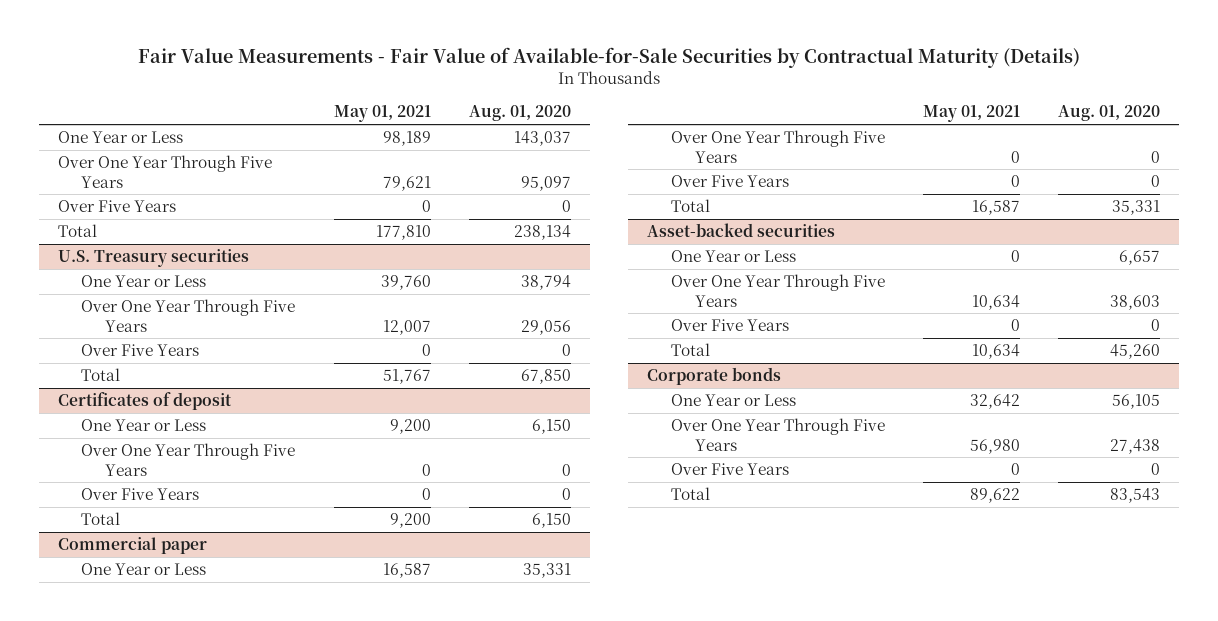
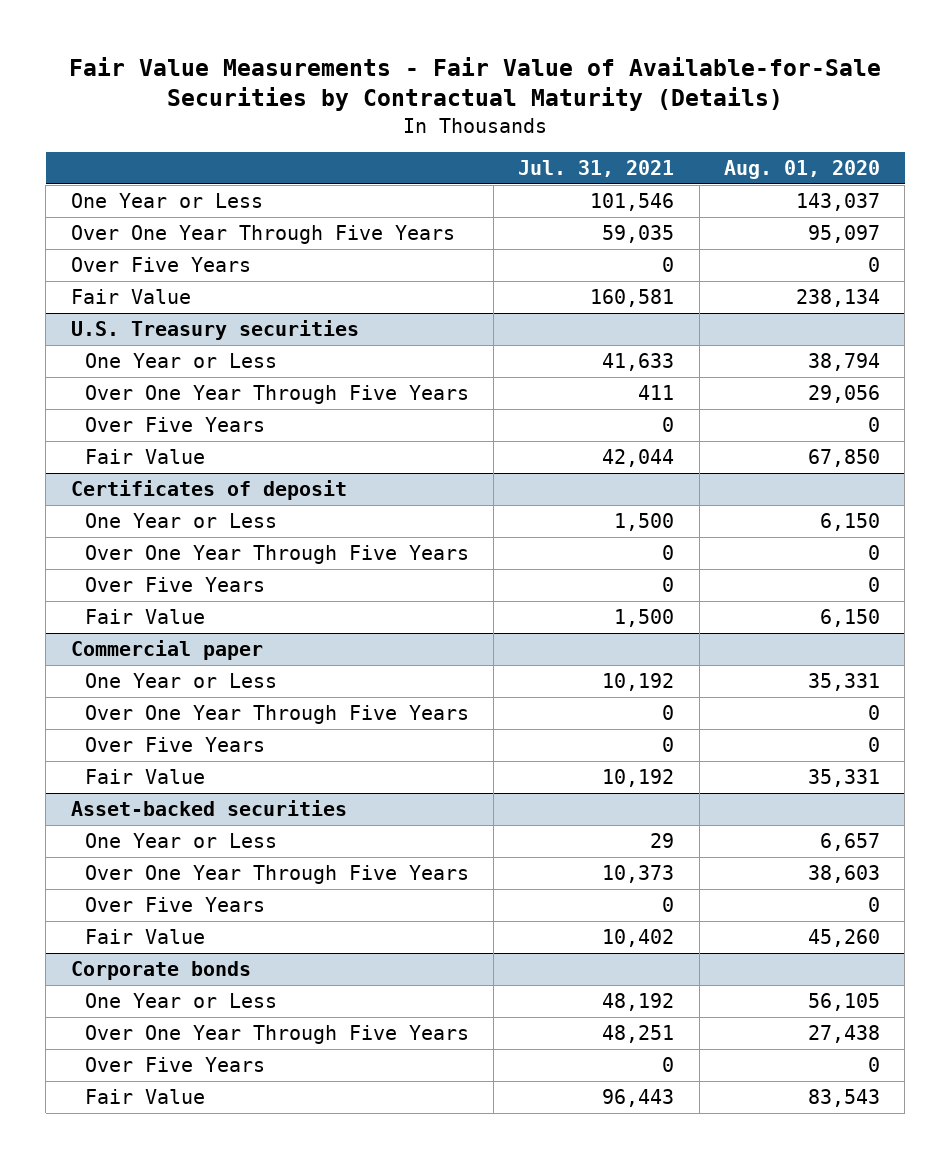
[333,105,431,123] May 01, 2021 -> none
none -> [518,160,675,178] Jul. 31, 2021
[57,224,97,238] Total -> [70,289,191,305] Fair Value
[81,368,121,382] Total -> [84,449,205,465] Fair Value
[81,512,121,526] Total -> [84,609,205,625] Fair Value
[671,199,711,213] Total -> [84,769,205,785] Fair Value
[671,343,711,357] Total -> [84,929,205,945] Fair Value
[671,487,711,501] Total -> [84,1089,205,1105] Fair Value

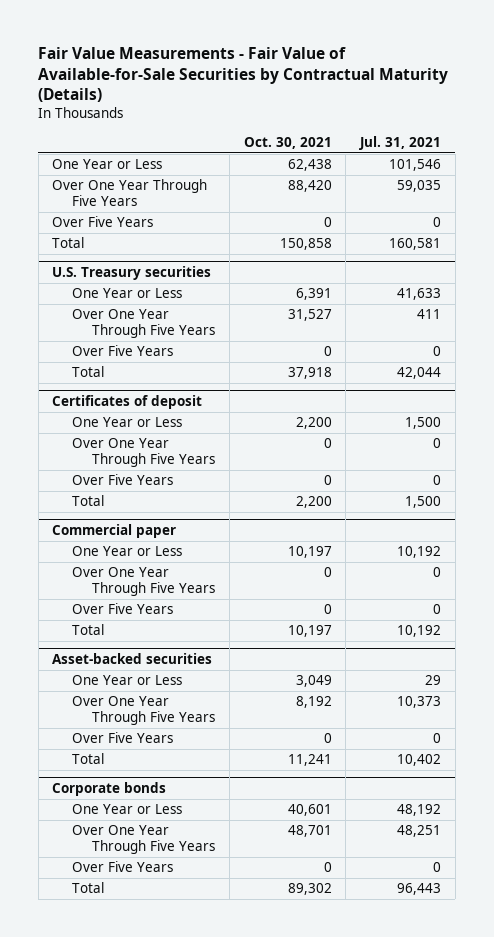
[724,160,881,180] Aug. 01, 2020 -> none
none -> [243,137,332,150] Oct. 30, 2021
[70,289,191,305] Fair Value -> [52,237,85,249] Total
[84,449,205,465] Fair Value -> [72,366,105,378] Total
[84,609,205,625] Fair Value -> [72,495,105,507] Total
[84,769,205,785] Fair Value -> [72,624,105,636] Total
[84,929,205,945] Fair Value -> [72,753,105,765] Total
[84,1089,205,1105] Fair Value -> [72,882,105,894] Total

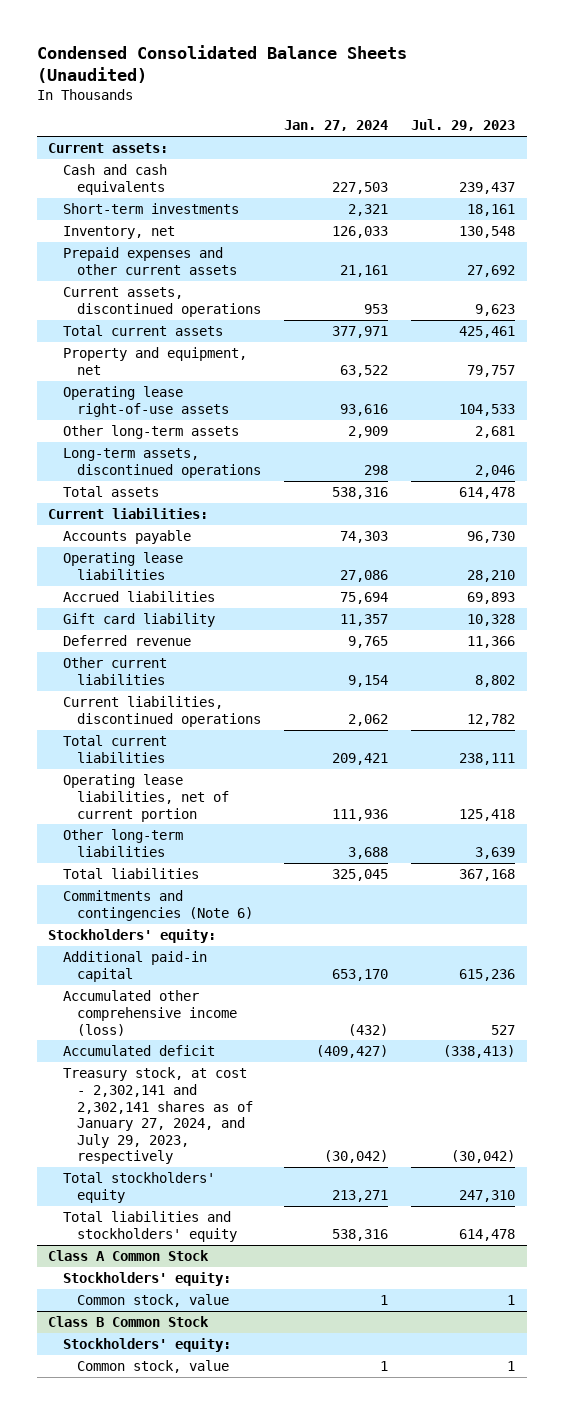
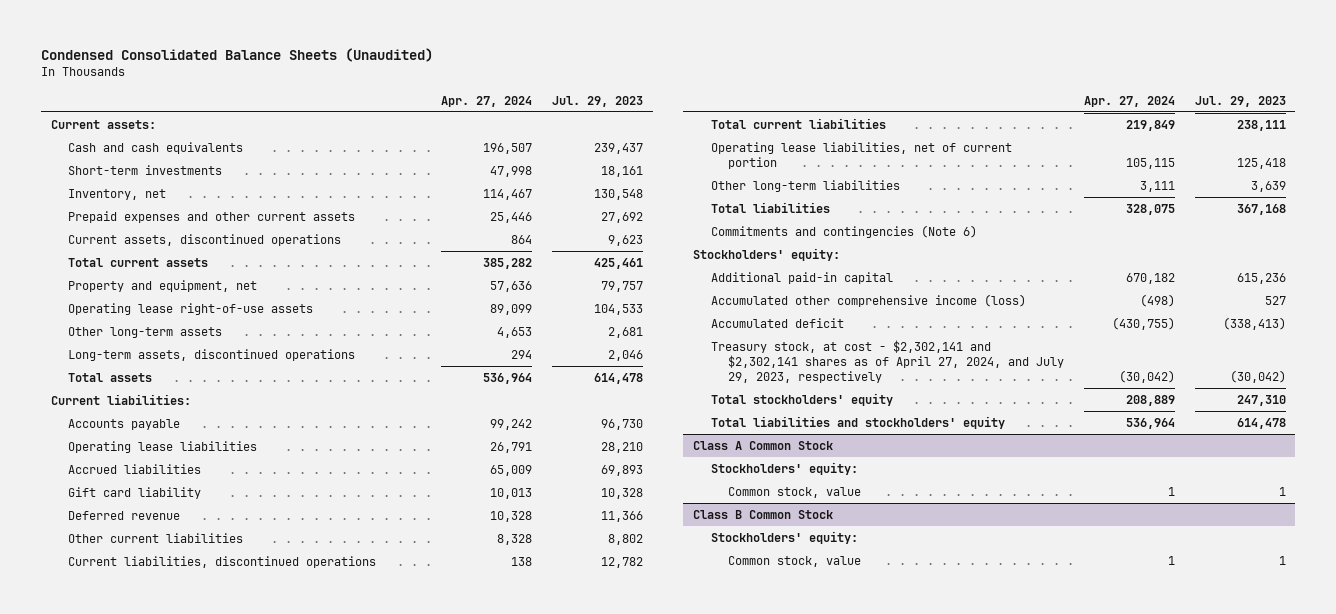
[283,120,388,132] Jan. 27, 2024 -> none
none -> [441,95,533,107] Apr. 27, 2024
[62,1067,253,1165] Treasury stock, at cost - 2,302,141 and 2,302,141 shares as of January 27, 2024, and July 29, 2023, respectively -> [710,339,1065,384] Treasury stock, at cost - $2,302,141 and $2,302,141 shares as of April 27, 2024, and July 29, 2023, respectively

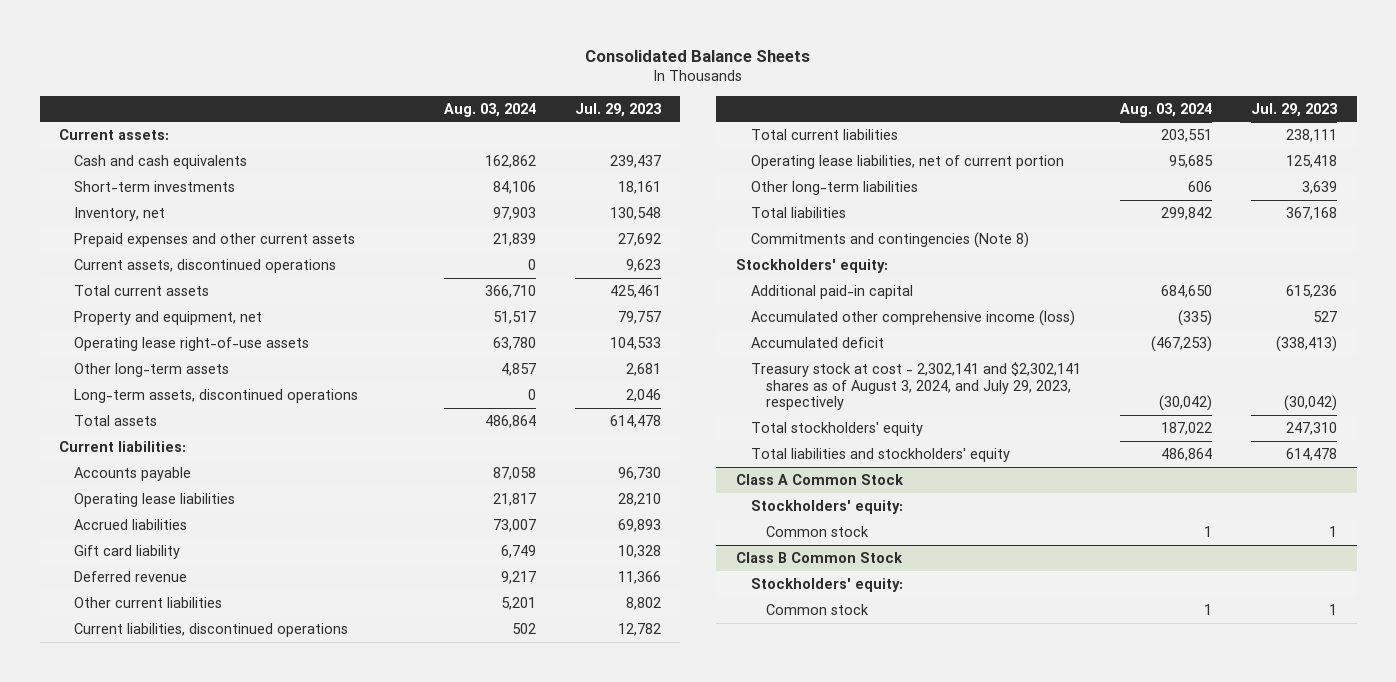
[40,47,433,62] Condensed Consolidated Balance Sheets (Unaudited) -> [585,50,811,63] Consolidated Balance Sheets
[441,95,533,107] Apr. 27, 2024 -> none
none -> [443,102,536,117] Aug. 03, 2024
[710,224,977,238] Commitments and contingencies (Note 6) -> [750,231,1029,248] Commitments and contingencies (Note 8)
[710,339,1065,384] Treasury stock, at cost - $2,302,141 and $2,302,141 shares as of April 27, 2024, and July 29, 2023, respectively -> [750,361,1081,411] Treasury stock at cost - 2,302,141 and $2,302,141 shares as of August 3, 2024, and July 29, 2023, respectively
[728,486,862,498] Common stock, value -> [766,525,870,537] Common stock
[728,555,862,567] Common stock, value -> [766,603,870,615] Common stock

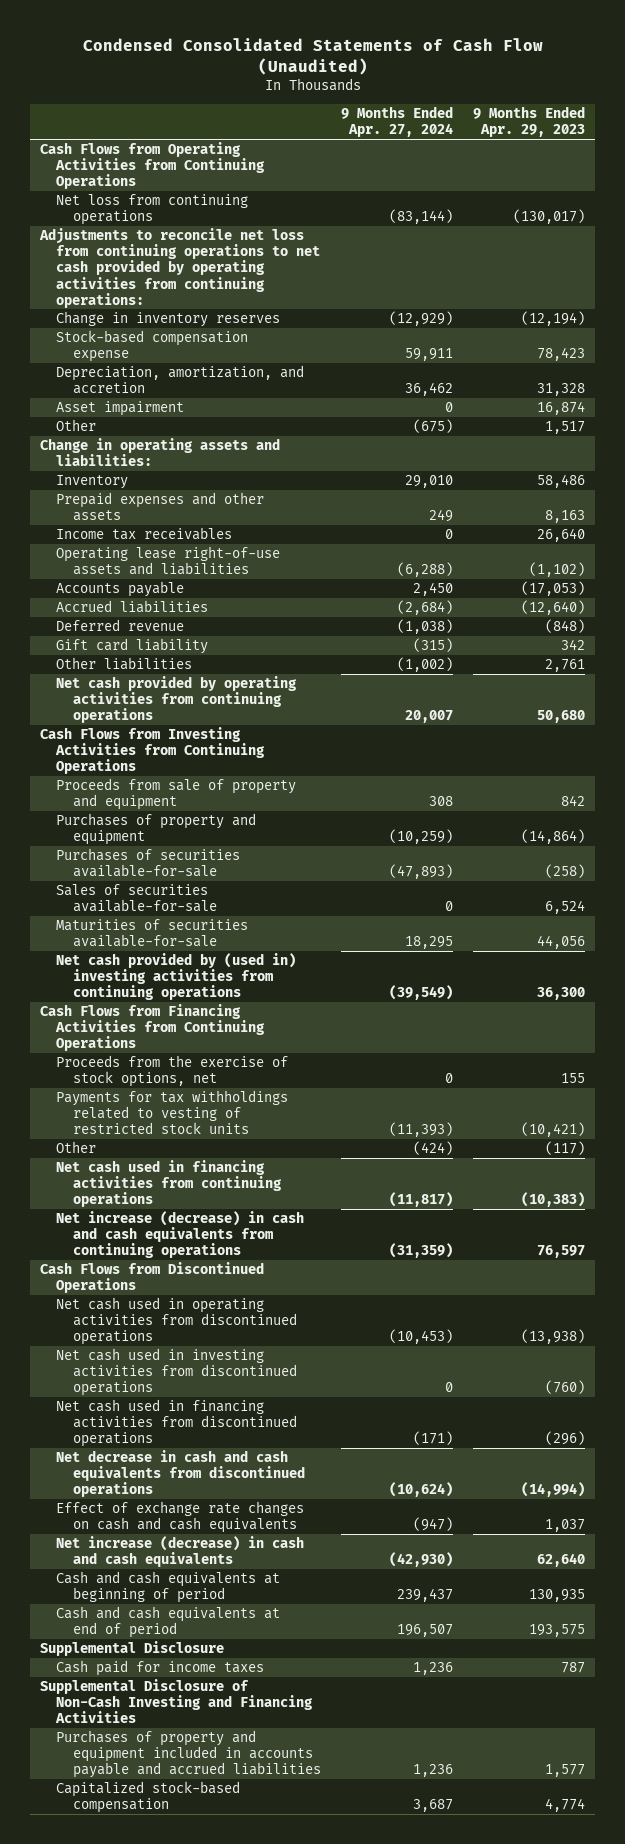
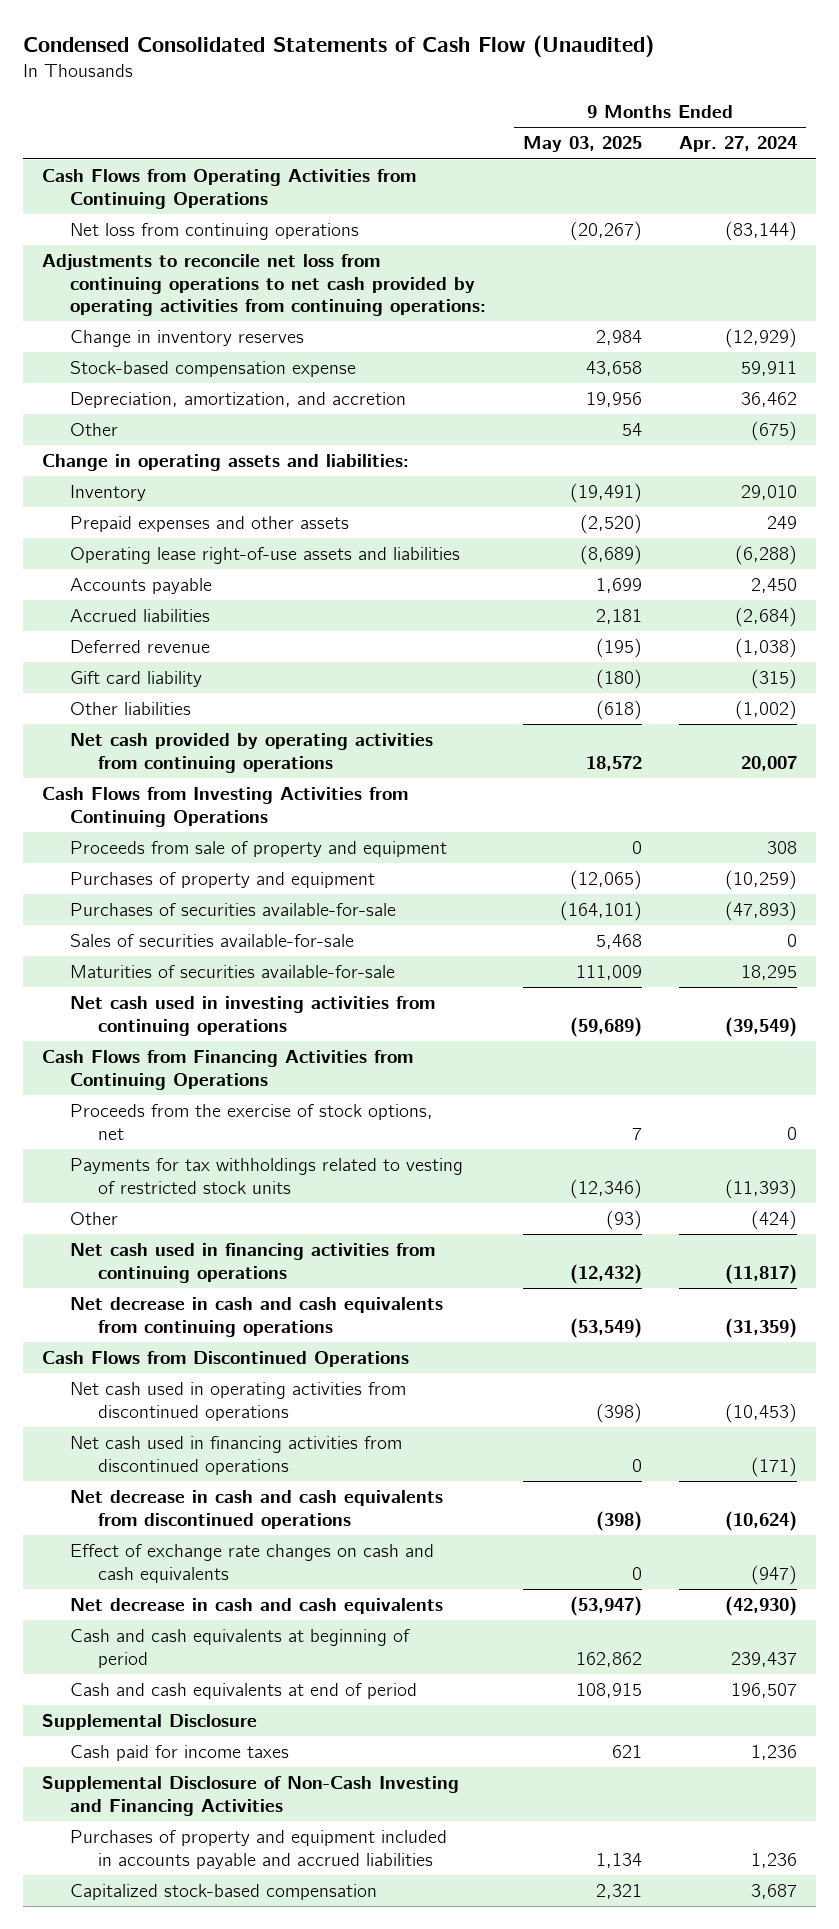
[473,106,586,138] 9 Months Ended Apr. 29, 2023 -> none
none -> [522,136,642,153] May 03, 2025
[56,401,185,417] Asset impairment -> none
[56,527,233,541] Income tax receivables -> none
[56,953,297,1001] Net cash provided by (used in) investing activities from continuing operations -> [69,996,435,1036] Net cash used in investing activities from continuing operations
[56,1211,305,1259] Net increase (decrease) in cash and cash equivalents from continuing operations -> [69,1297,443,1337] Net decrease in cash and cash equivalents from continuing operations
[56,1348,297,1397] Net cash used in investing activities from discontinued operations -> none
[56,1536,305,1568] Net increase (decrease) in cash and cash equivalents -> [69,1598,443,1615] Net decrease in cash and cash equivalents

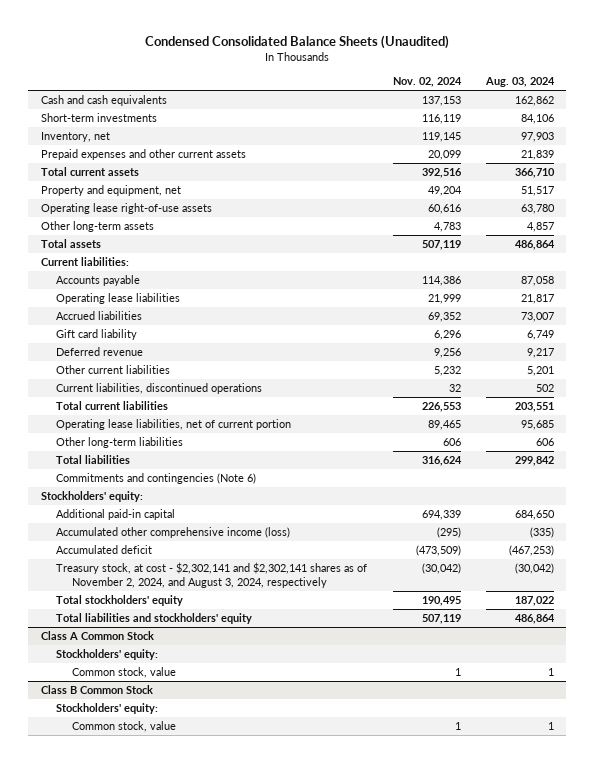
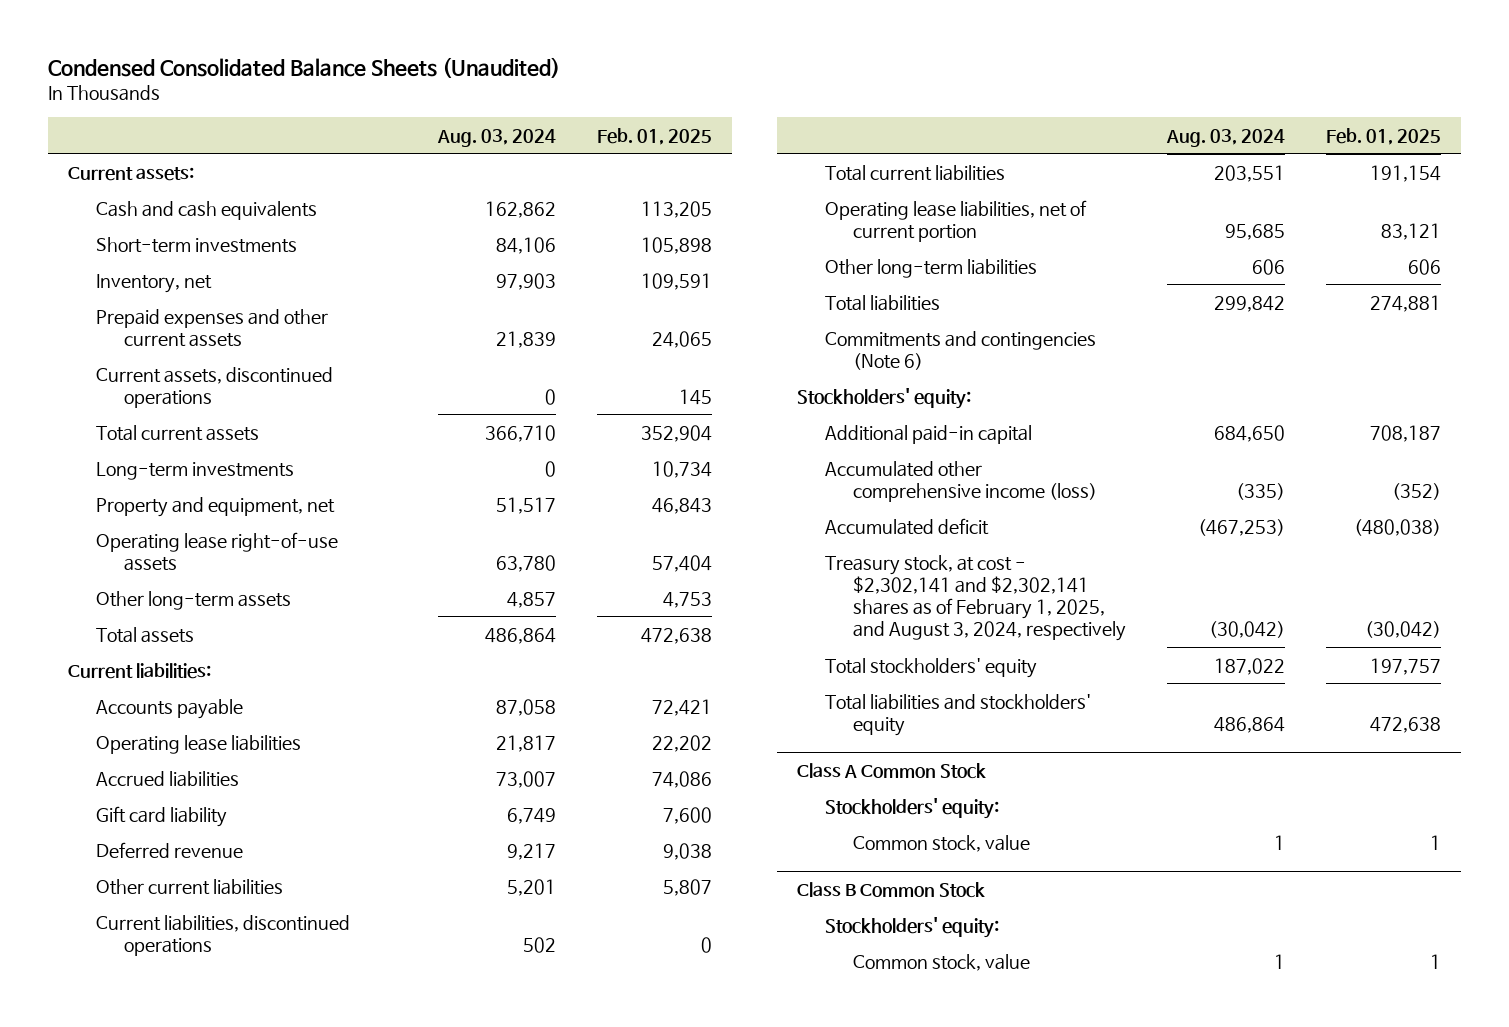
[392,76,462,87] Nov. 02, 2024 -> none
none -> [596,127,712,145] Feb. 01, 2025
none -> [68,166,195,181] Current assets:
none -> [96,366,334,408] Current assets, discontinued operations
none -> [96,461,295,480] Long-term investments
[56,562,368,589] Treasury stock, at cost - $2,302,141 and $2,302,141 shares as of November 2, 2024, and August 3, 2024, respectively -> [825,554,1127,642] Treasury stock, at cost - $2,302,141 and $2,302,141 shares as of February 1, 2025, and August 3, 2024, respectively

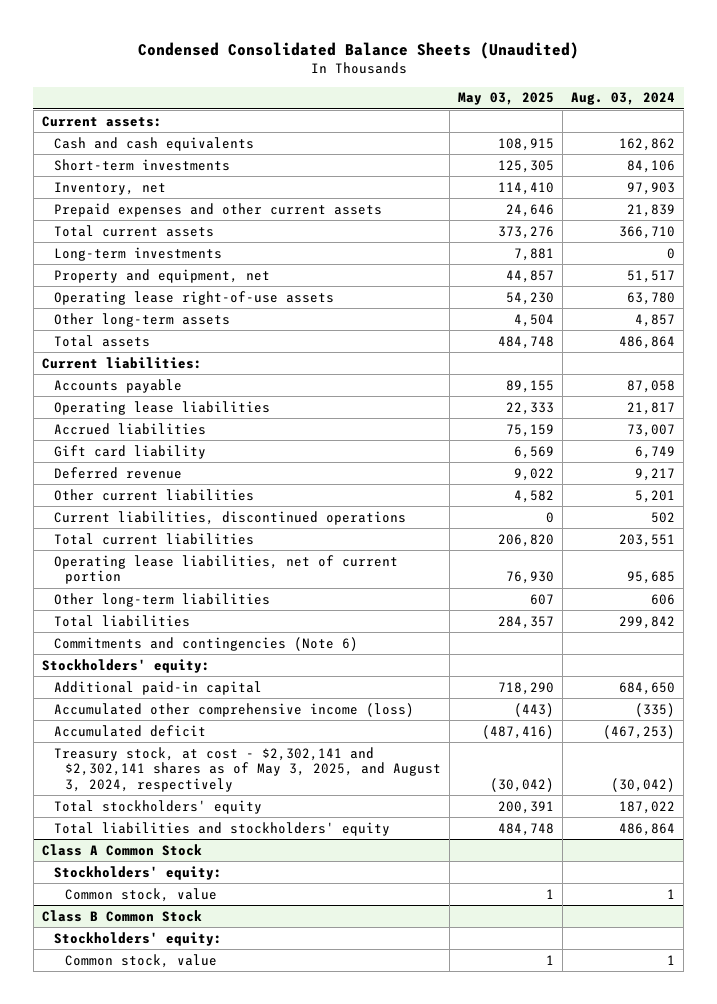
[596,127,712,145] Feb. 01, 2025 -> none
none -> [458,92,555,106] May 03, 2025
[96,366,334,408] Current assets, discontinued operations -> none
[825,554,1127,642] Treasury stock, at cost - $2,302,141 and $2,302,141 shares as of February 1, 2025, and August 3, 2024, respectively -> [53,746,442,793] Treasury stock, at cost - $2,302,141 and $2,302,141 shares as of May 3, 2025, and August 3, 2024, respectively

